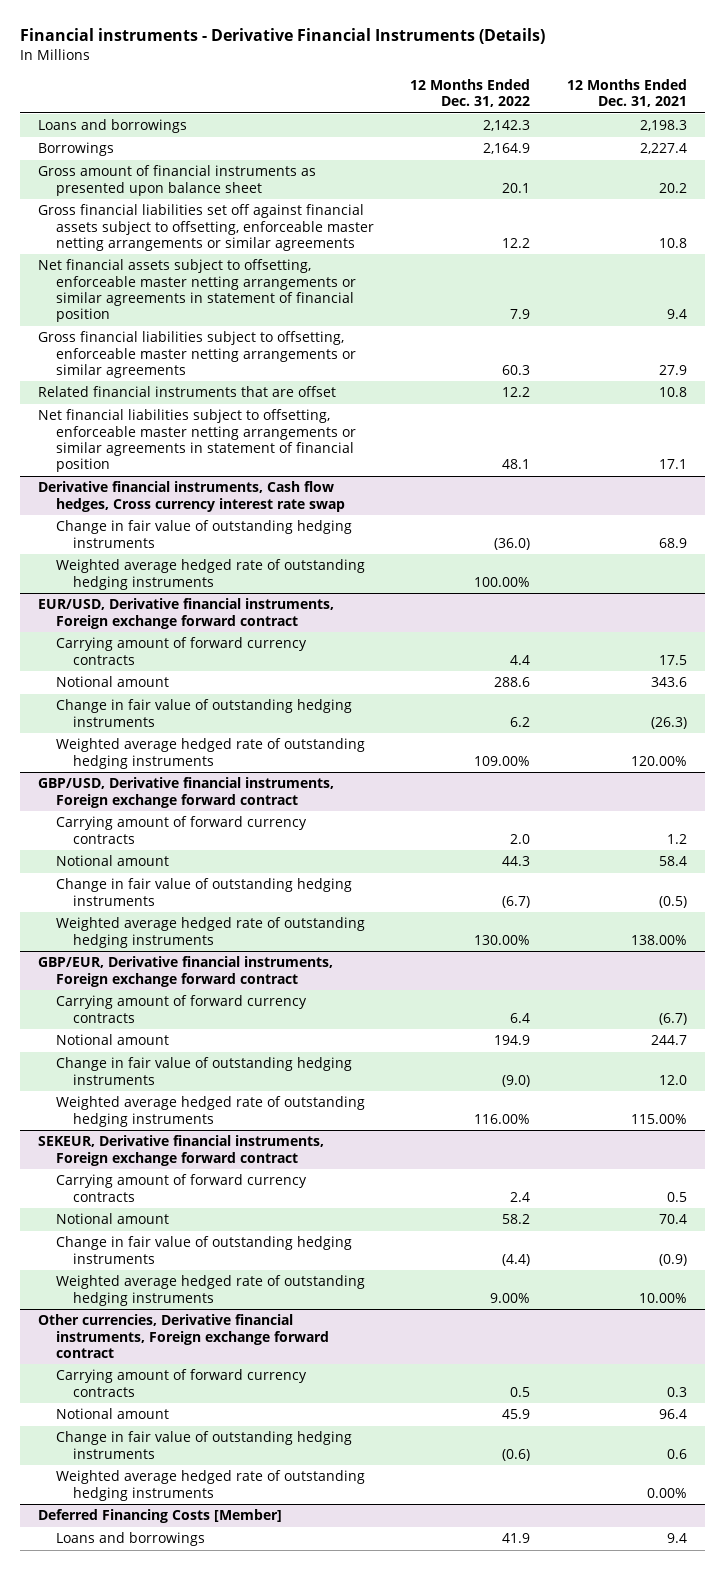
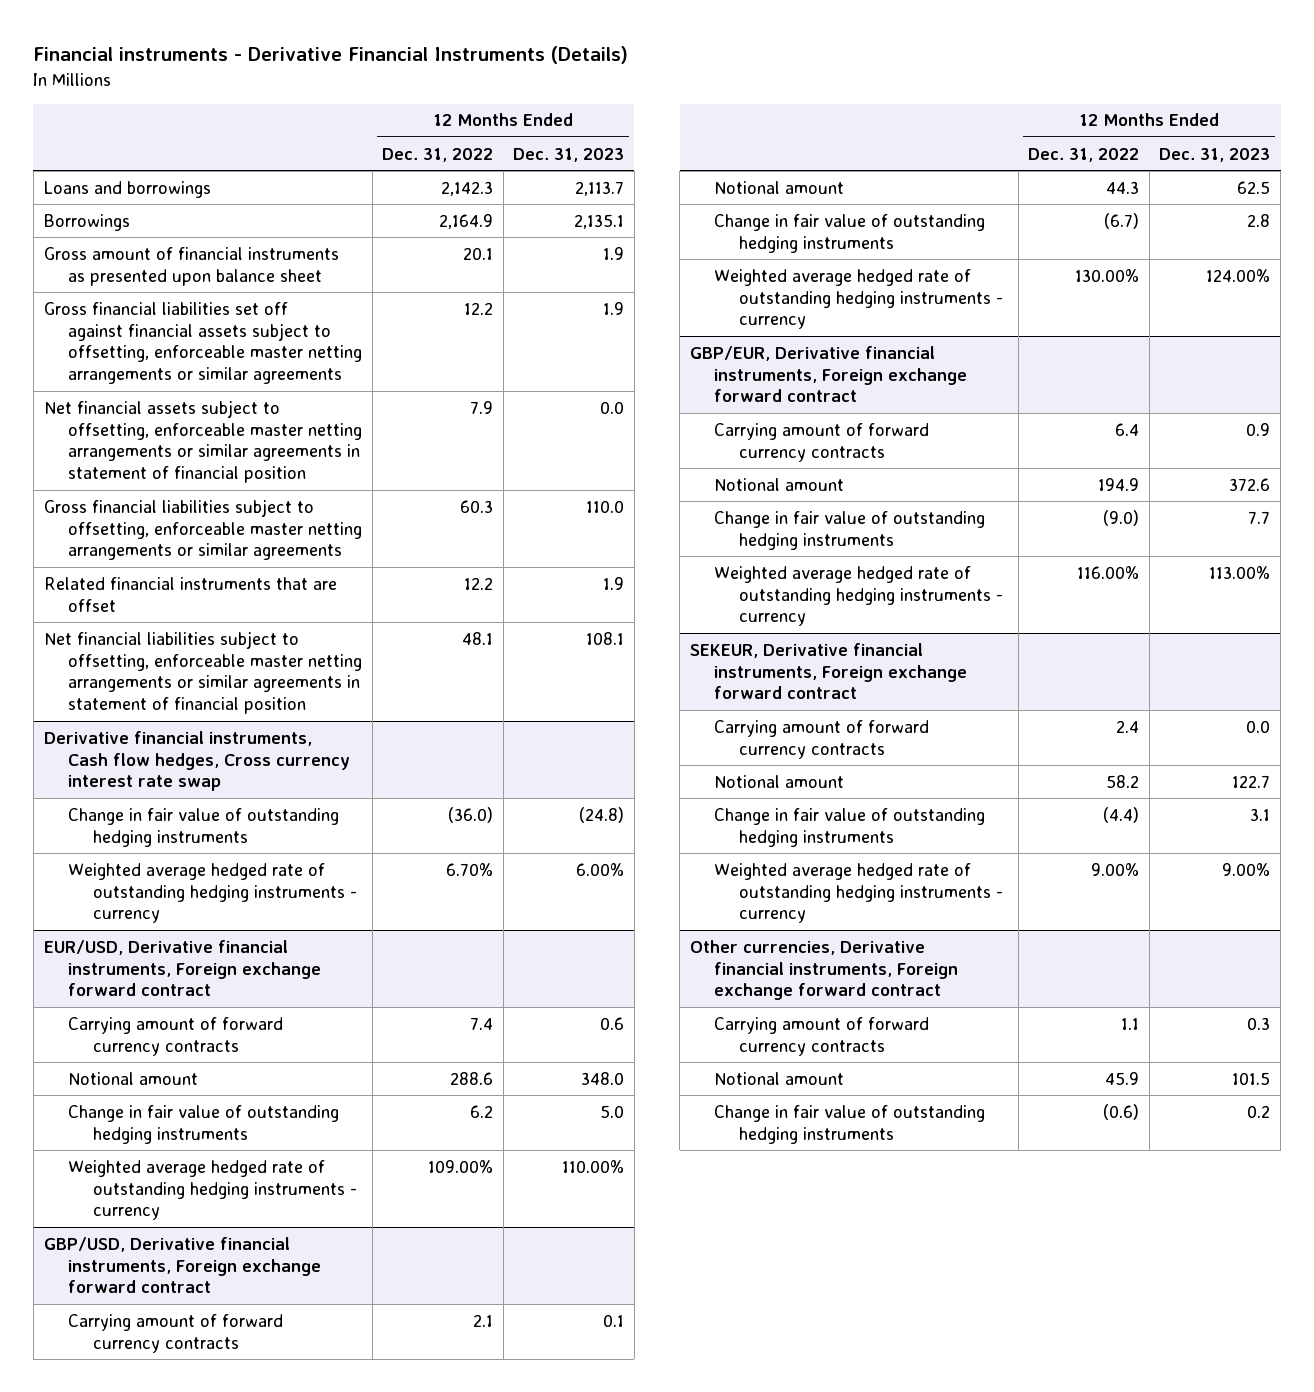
[566,78,687,108] 12 Months Ended Dec. 31, 2021 -> none
none -> [513,147,625,162] Dec. 31, 2023
[55,559,365,590] Weighted average hedged rate of outstanding hedging instruments -> [68,862,357,924] Weighted average hedged rate of outstanding hedging instruments - currency
[474,576,531,587] 100.00% -> [446,862,494,876] 6.70%
[510,654,531,665] 4.4 -> [470,1016,494,1030] 7.4
[55,738,365,769] Weighted average hedged rate of outstanding hedging instruments -> [68,1159,357,1221] Weighted average hedged rate of outstanding hedging instruments - currency
[510,833,531,844] 2.0 -> [473,1313,494,1327] 2.1
[55,917,365,948] Weighted average hedged rate of outstanding hedging instruments -> [714,268,1004,330] Weighted average hedged rate of outstanding hedging instruments - currency
[55,1096,365,1127] Weighted average hedged rate of outstanding hedging instruments -> [714,565,1004,627] Weighted average hedged rate of outstanding hedging instruments - currency
[55,1275,365,1306] Weighted average hedged rate of outstanding hedging instruments -> [714,862,1004,924] Weighted average hedged rate of outstanding hedging instruments - currency
[510,1386,531,1397] 0.5 -> [1121,1017,1140,1030] 1.1
[55,1470,365,1501] Weighted average hedged rate of outstanding hedging instruments -> none
[37,1509,282,1524] Deferred Financing Costs [Member] -> none
[55,1532,205,1547] Loans and borrowings -> none

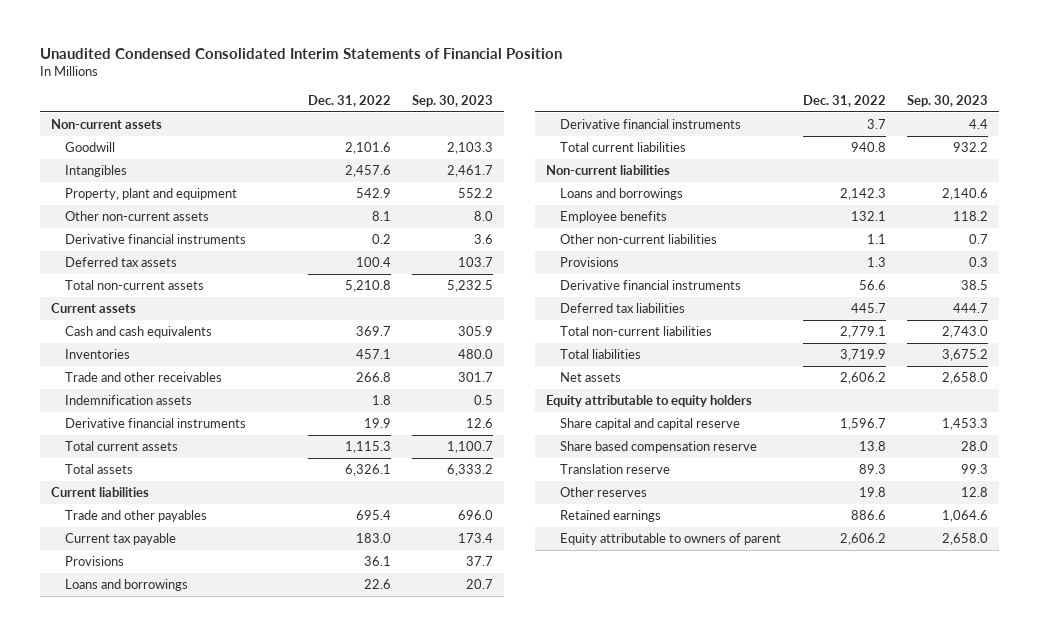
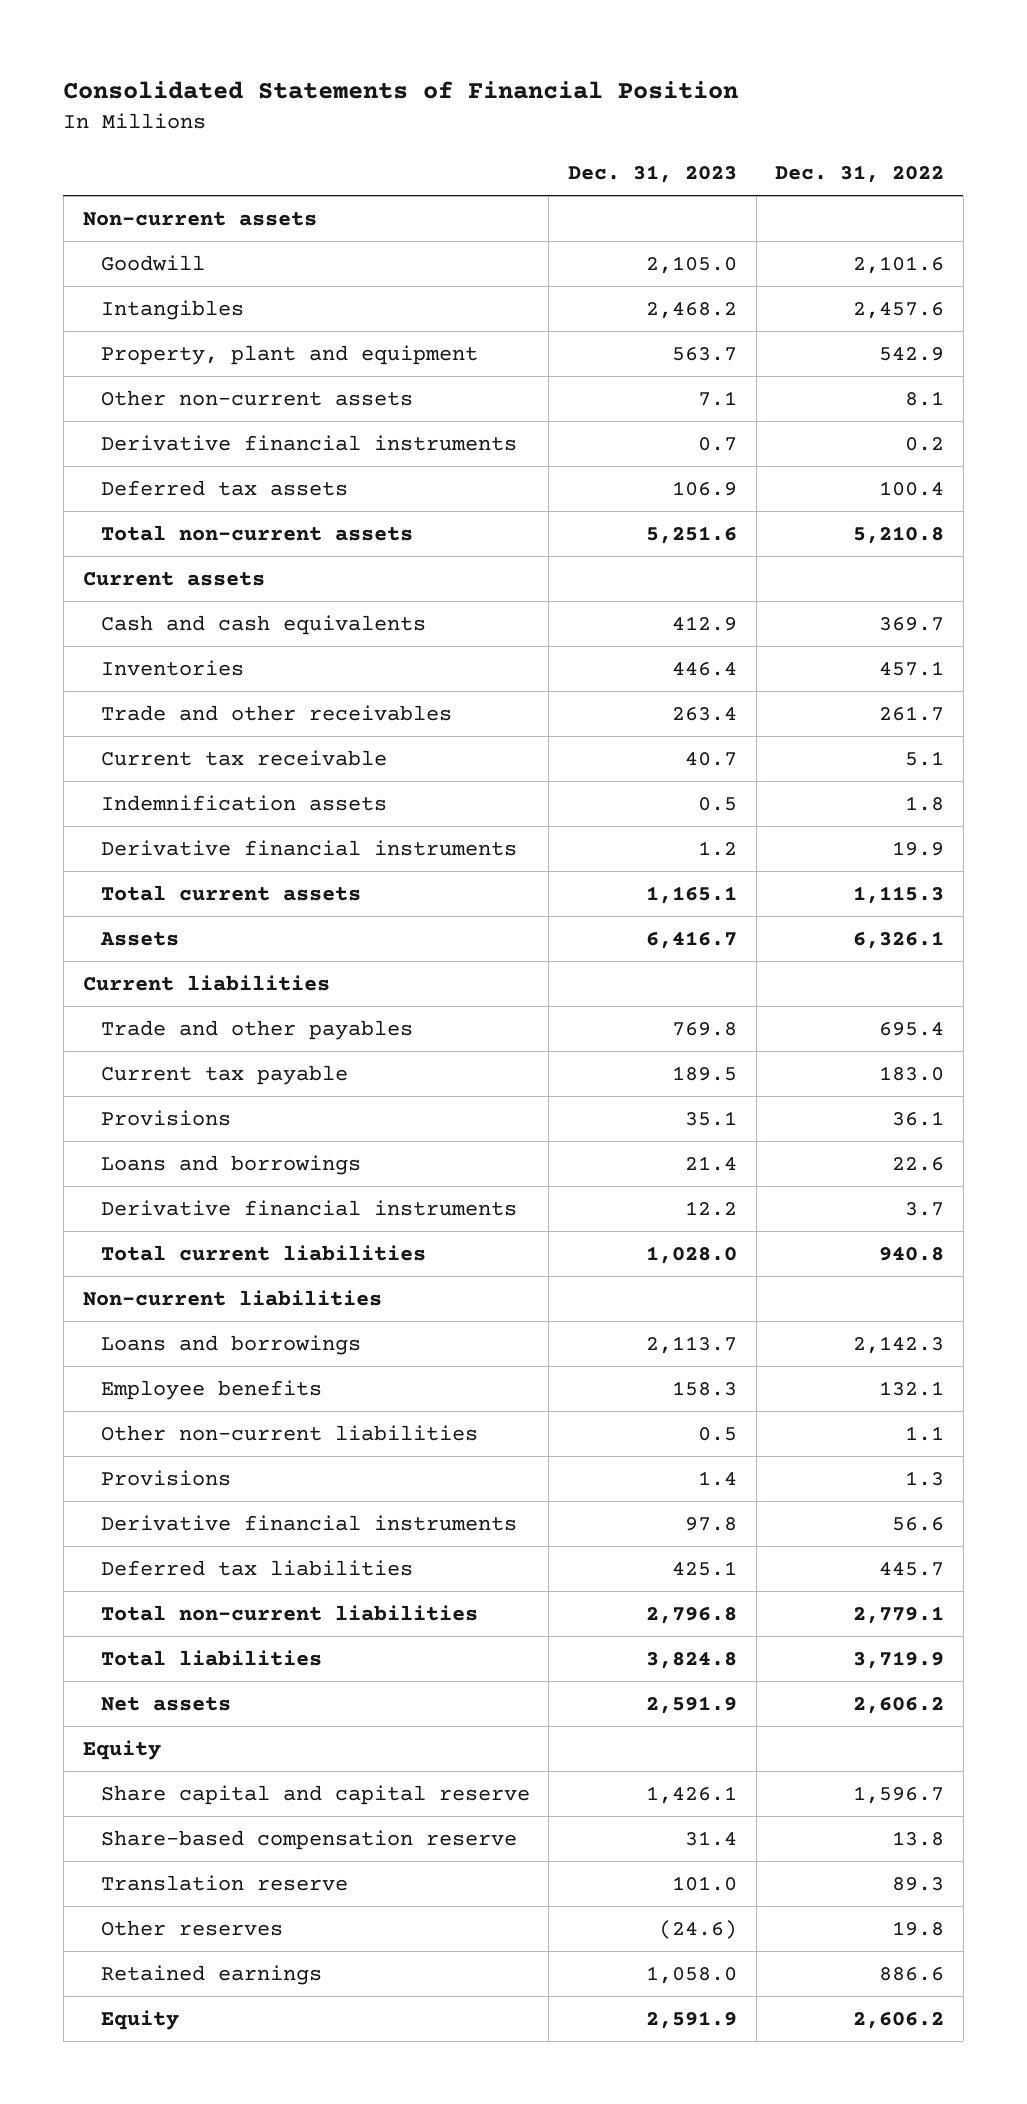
[40,48,563,60] Unaudited Condensed Consolidated Interim Statements of Financial Position -> [63,80,739,99] Consolidated Statements of Financial Position
[412,94,494,107] Sep. 30, 2023 -> none
none -> [568,165,738,184] Dec. 31, 2023
[355,371,391,382] 266.8 -> [879,705,945,721] 261.7
none -> [100,749,387,766] Current tax receivable
[65,463,134,474] Total assets -> [99,931,179,946] Assets
[545,394,752,407] Equity attributable to equity holders -> [82,1739,161,1760] Equity
[560,440,758,453] Share based compensation reserve -> [100,1829,517,1850] Share-based compensation reserve
[560,532,782,545] Equity attributable to owners of parent -> [100,2009,179,2030] Equity

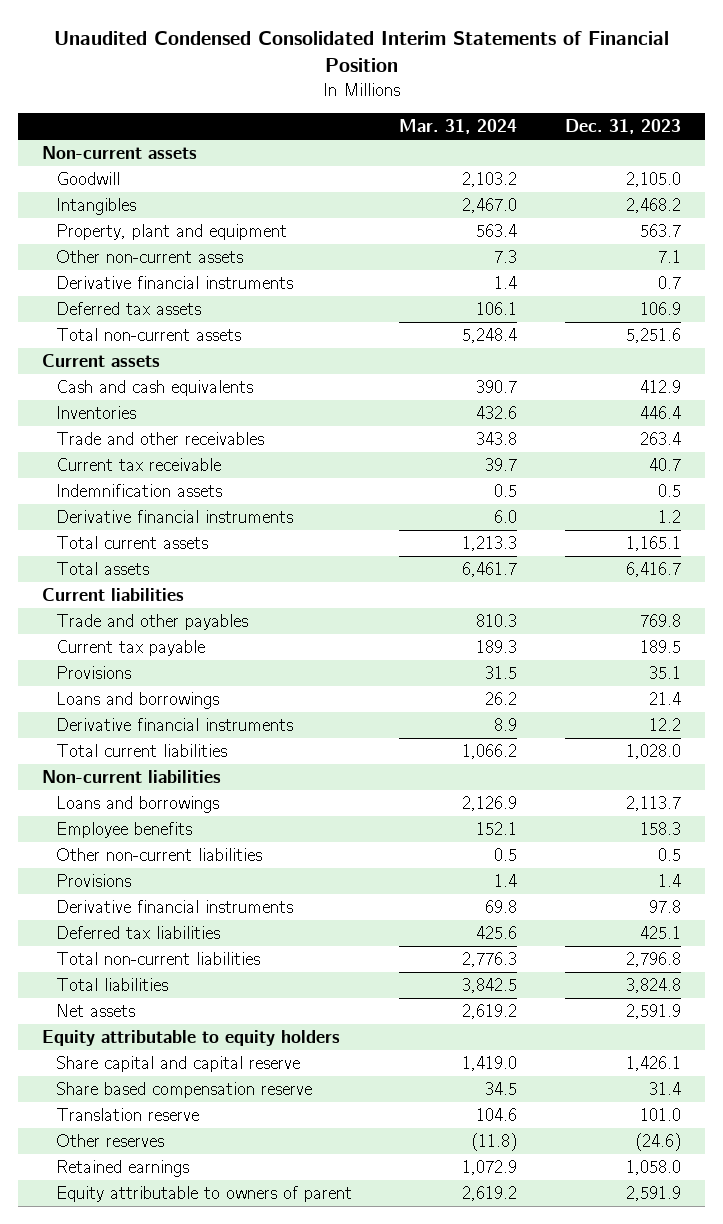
[63,80,739,99] Consolidated Statements of Financial Position -> [53,31,669,73] Unaudited Condensed Consolidated Interim Statements of Financial Position
[775,165,945,184] Dec. 31, 2022 -> none
none -> [399,119,518,135] Mar. 31, 2024
[99,931,179,946] Assets -> [55,561,149,575] Total assets
[82,1739,161,1760] Equity -> [42,1029,341,1046] Equity attributable to equity holders
[100,1829,517,1850] Share-based compensation reserve -> [55,1081,312,1098] Share based compensation reserve
[100,2009,179,2030] Equity -> [55,1185,352,1202] Equity attributable to owners of parent

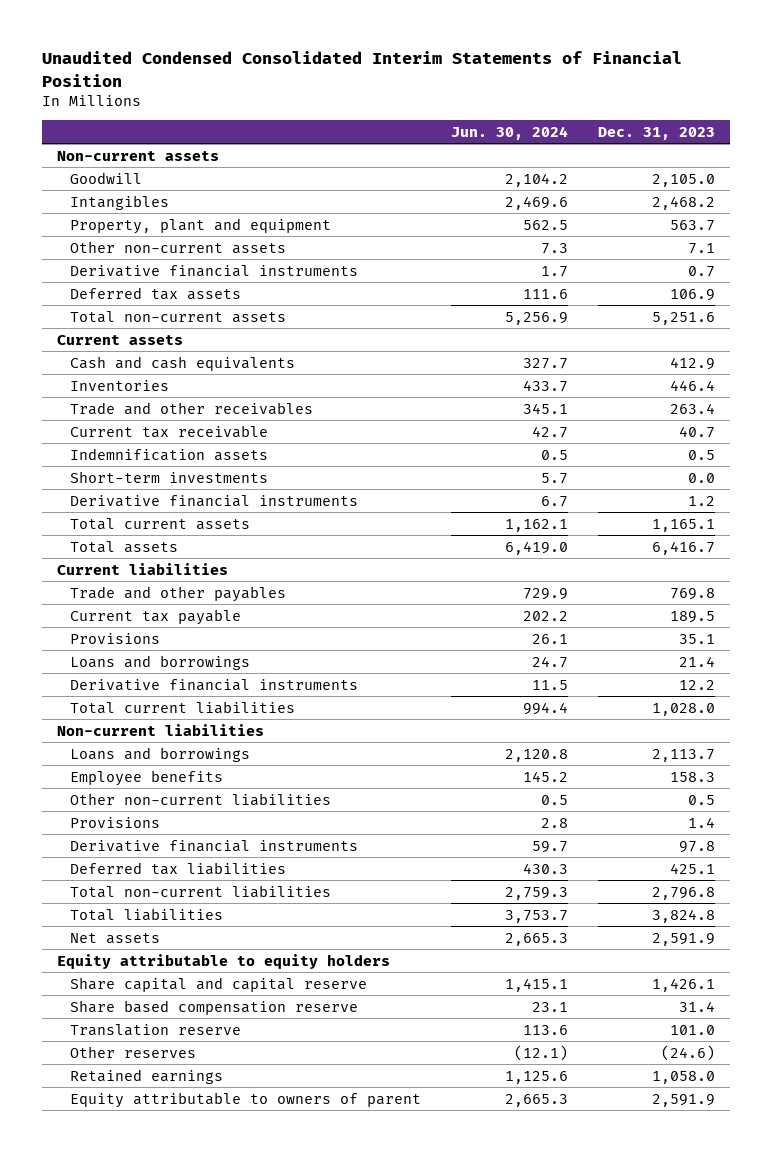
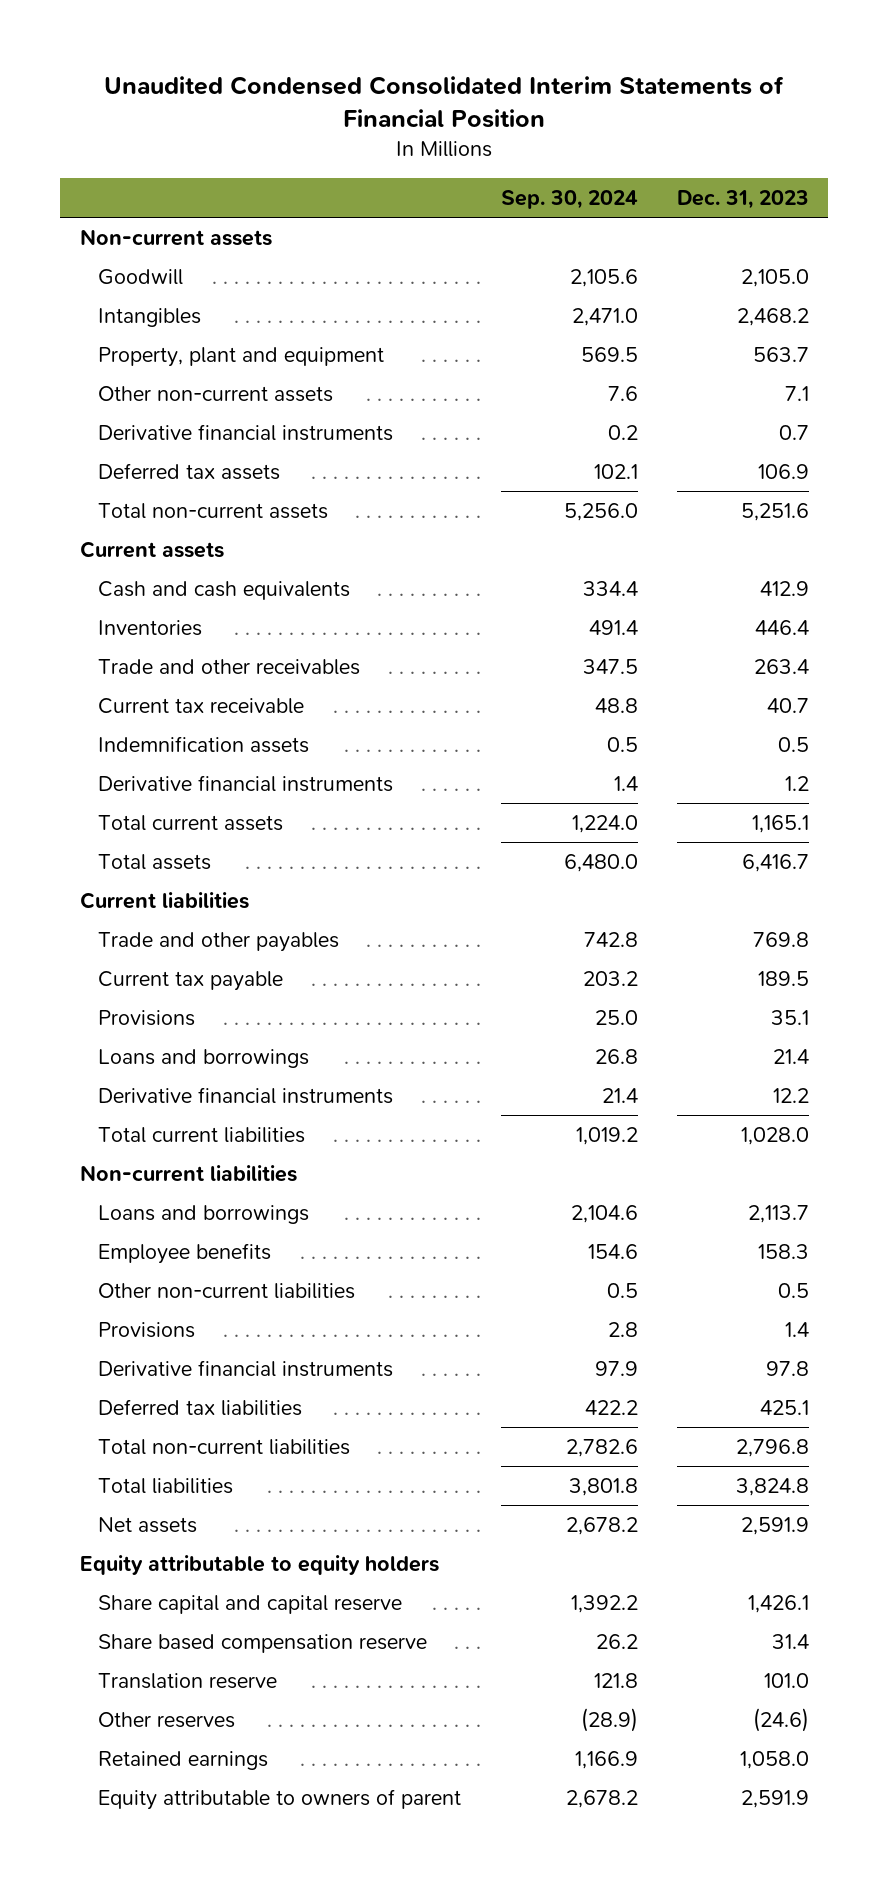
[451,125,569,140] Jun. 30, 2024 -> none
none -> [500,189,638,209] Sep. 30, 2024
[70,470,269,483] Short-term investments -> none

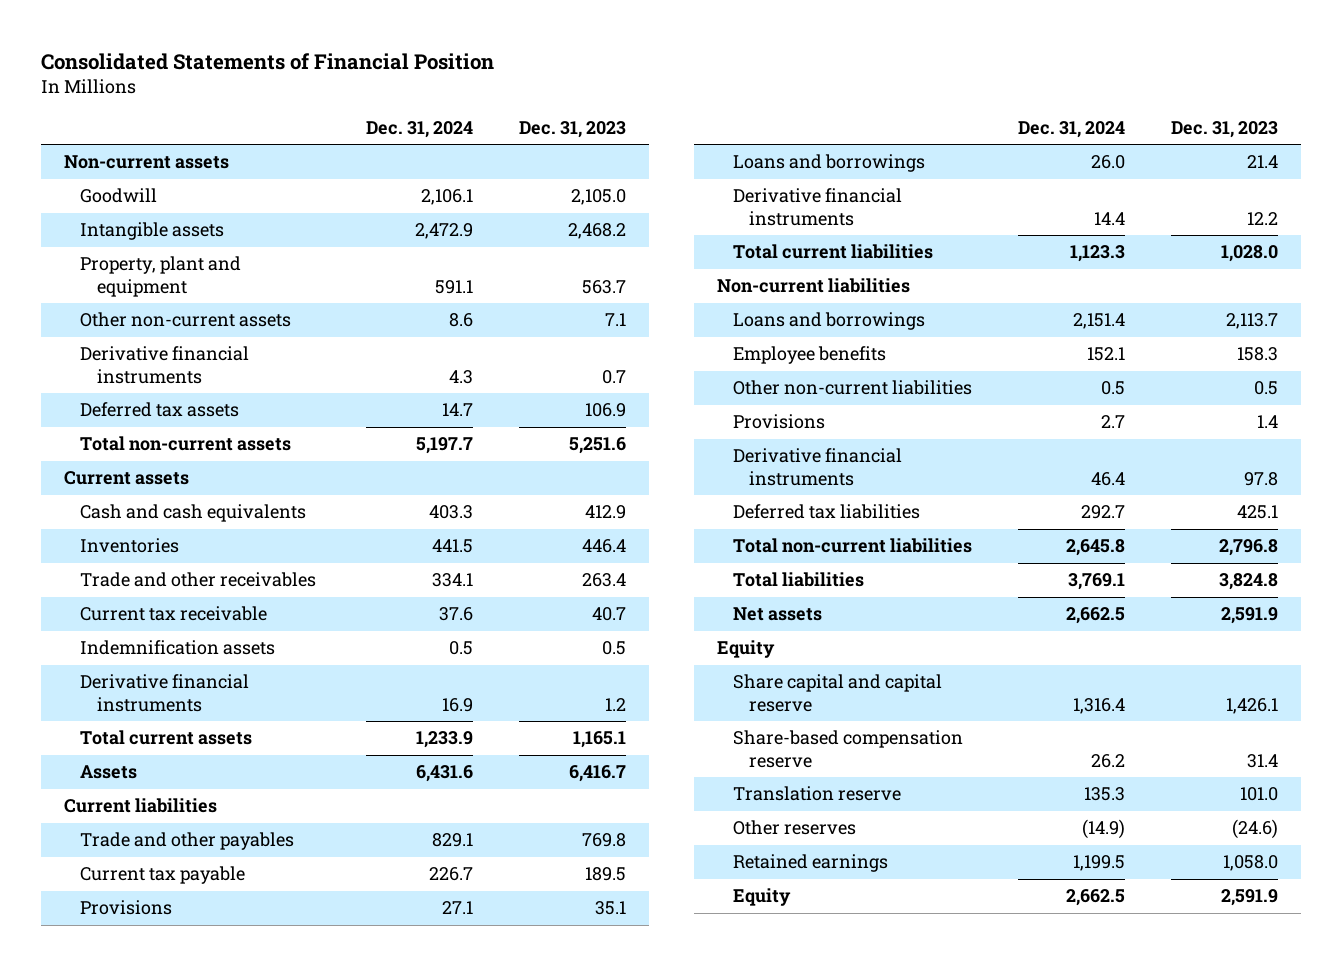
[104,75,785,129] Unaudited Condensed Consolidated Interim Statements of Financial Position -> [41,52,495,70] Consolidated Statements of Financial Position
[500,189,638,209] Sep. 30, 2024 -> none
none -> [365,120,473,138] Dec. 31, 2024
[98,307,202,327] Intangibles -> [80,222,225,241] Intangible assets
[98,853,212,870] Total assets -> [80,765,138,780] Assets
[79,1554,439,1575] Equity attributable to equity holders -> [716,640,775,659] Equity
[98,1633,428,1653] Share based compensation reserve -> [732,730,963,768] Share-based compensation reserve
[98,1788,462,1810] Equity attributable to owners of parent -> [732,888,791,907] Equity

